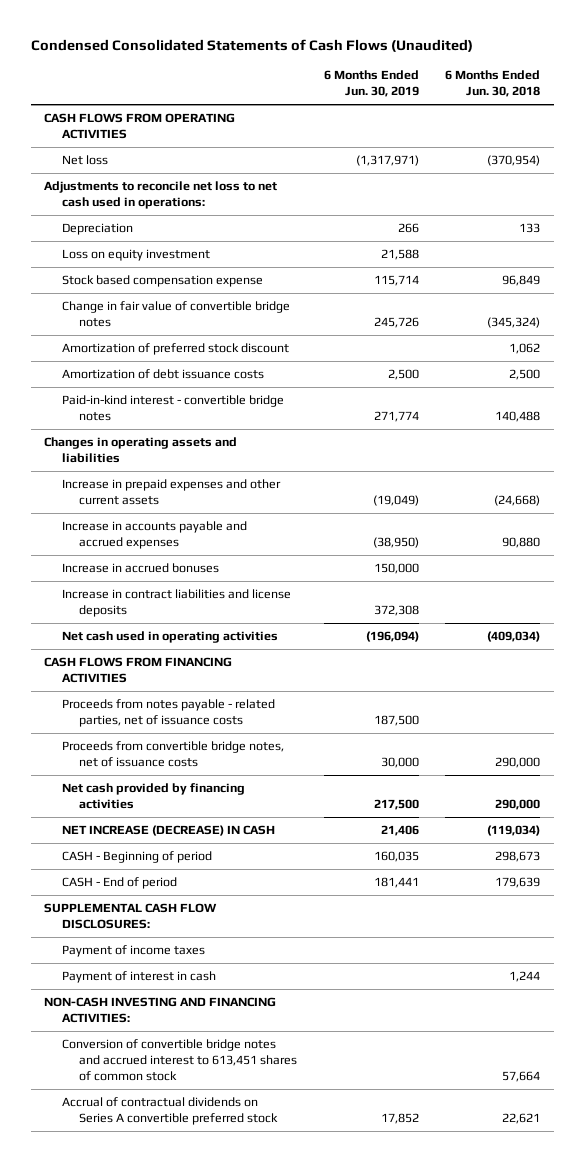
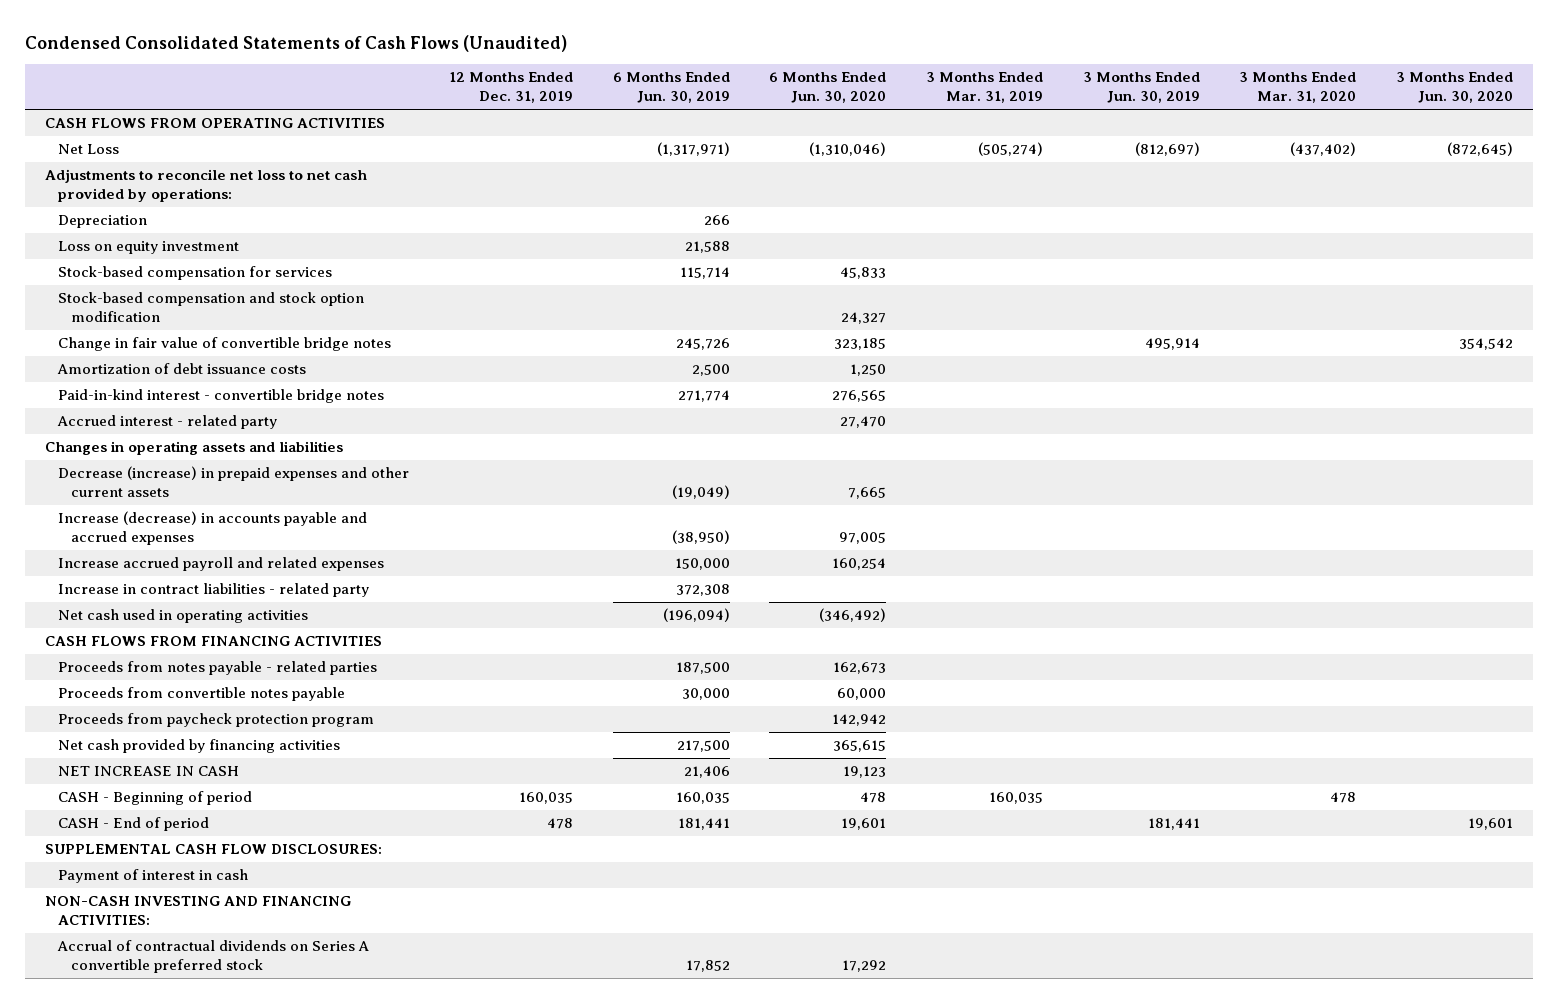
[445,70,541,98] 6 Months Ended Jun. 30, 2018 -> none
none -> [448,72,573,104] 12 Months Ended Dec. 31, 2019
none -> [769,72,887,104] 6 Months Ended Jun. 30, 2020
none -> [925,72,1043,104] 3 Months Ended Mar. 31, 2019
none -> [1082,72,1200,104] 3 Months Ended Jun. 30, 2019
none -> [1239,72,1357,104] 3 Months Ended Mar. 31, 2020
none -> [1395,72,1513,104] 3 Months Ended Jun. 30, 2020
[61,154,108,165] Net loss -> [58,144,120,155] Net Loss
[43,180,277,209] Adjustments to reconcile net loss to net cash used in operations: -> [45,169,368,203] Adjustments to reconcile net loss to net cash provided by operations:
[61,274,263,287] Stock based compensation expense -> [58,266,333,281] Stock-based compensation for services
none -> [58,292,365,323] Stock-based compensation and stock option modification
[61,342,289,355] Amortization of preferred stock discount -> none
none -> [57,415,278,430] Accrued interest - related party
[61,562,219,573] Increase in accrued bonuses -> none
[61,478,281,505] Increase in prepaid expenses and other current assets -> [58,466,410,498] Decrease (increase) in prepaid expenses and other current assets
[61,520,247,549] Increase in accounts payable and accrued expenses -> [58,511,368,546] Increase (decrease) in accounts payable and accrued expenses
none -> [58,557,385,572] Increase accrued payroll and related expenses
[61,588,291,617] Increase in contract liabilities and license deposits -> [58,583,370,598] Increase in contract liabilities - related party
[61,698,275,727] Proceeds from notes payable - related parties, net of issuance costs -> [58,661,378,676] Proceeds from notes payable - related parties
[61,740,284,767] Proceeds from convertible bridge notes, net of issuance costs -> [58,687,346,702] Proceeds from convertible notes payable
none -> [58,713,375,728] Proceeds from paycheck protection program
[61,824,275,836] NET INCREASE (DECREASE) IN CASH -> [58,766,240,777] NET INCREASE IN CASH
[61,944,205,957] Payment of income taxes -> none
[61,1038,298,1082] Conversion of convertible bridge notes and accrued interest to 613,451 shares of common stock -> none

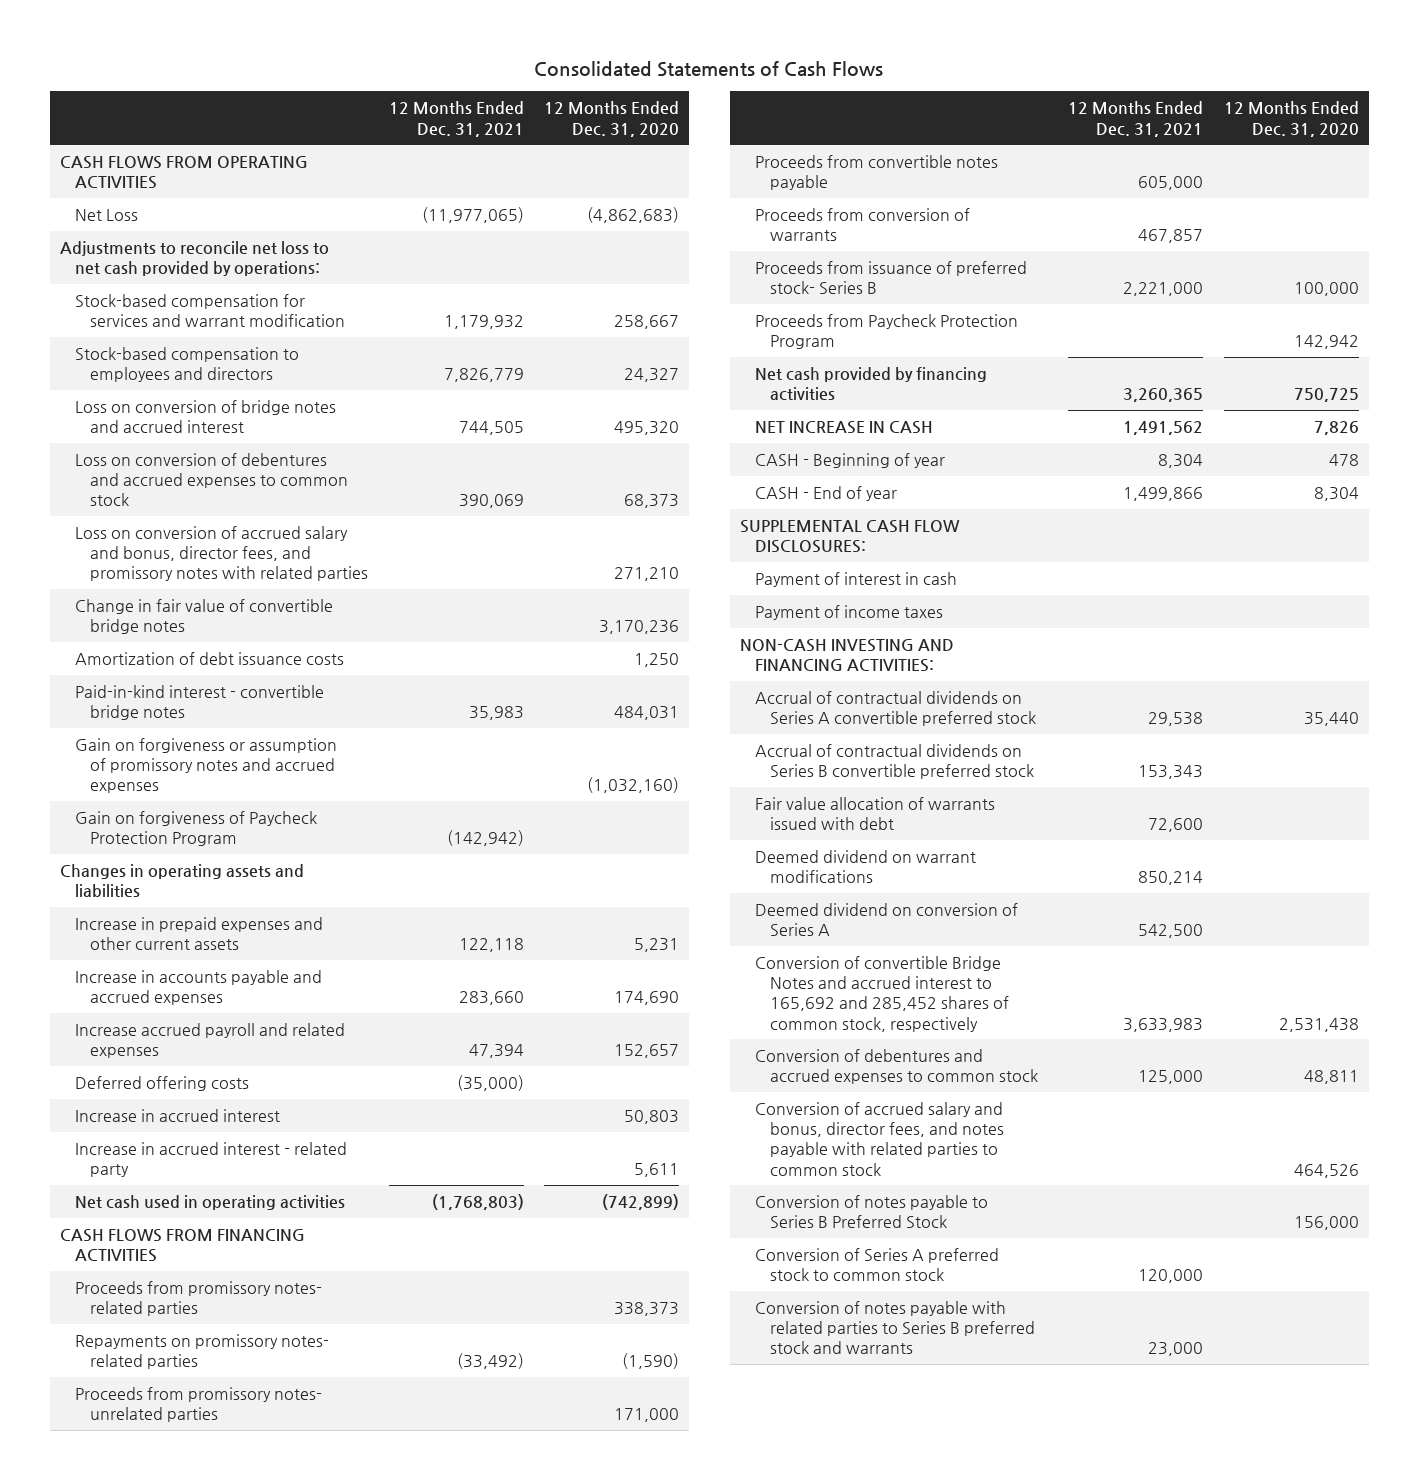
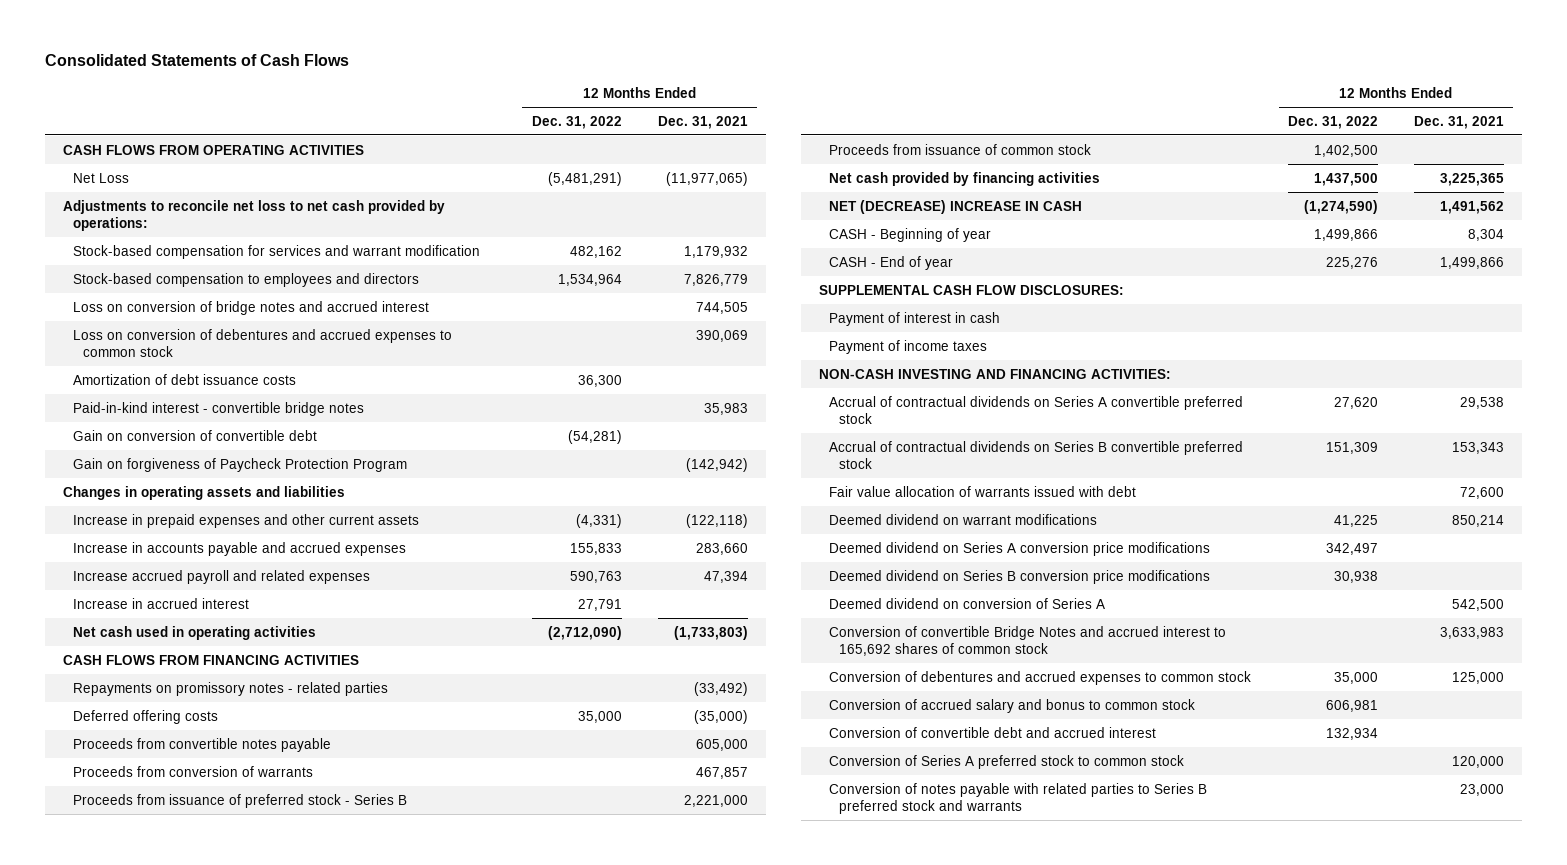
[544,101,680,137] 12 Months Ended Dec. 31, 2020 -> none
none -> [531,115,622,129] Dec. 31, 2022
[75,526,369,582] Loss on conversion of accrued salary and bonus, director fees, and promissory notes with related parties -> none
[75,599,334,635] Change in fair value of convertible bridge notes -> none
[75,738,338,794] Gain on forgiveness or assumption of promissory notes and accrued expenses -> none
none -> [72,429,317,441] Gain on conversion of convertible debt
[458,938,524,953] 122,118 -> [686,513,749,528] (122,118)
[75,1142,348,1178] Increase in accrued interest - related party -> none
[431,1194,524,1211] (1,768,803) -> [674,625,749,640] (1,733,803)
[75,1281,323,1317] Proceeds from promissory notes- related parties -> none
[75,1387,323,1423] Proceeds from promissory notes- unrelated parties -> none
[75,1334,330,1370] Repayments on promissory notes- related parties -> [72,681,388,696] Repayments on promissory notes - related parties
[75,1076,250,1092] Deferred offering costs -> [72,709,218,724] Deferred offering costs
[754,314,1018,350] Proceeds from Paycheck Protection Program -> none
[754,261,1027,295] Proceeds from issuance of preferred stock- Series B -> [72,793,407,808] Proceeds from issuance of preferred stock - Series B
none -> [829,143,1092,155] Proceeds from issuance of common stock
[1123,388,1204,403] 3,260,365 -> [1440,172,1505,186] 3,225,365
[754,421,933,435] NET INCREASE IN CASH -> [829,199,1083,214] NET (DECREASE) INCREASE IN CASH
none -> [829,541,1211,556] Deemed dividend on Series A conversion price modifications
none -> [829,569,1211,584] Deemed dividend on Series B conversion price modifications
[754,956,1009,1032] Conversion of convertible Bridge Notes and accrued interest to 165,692 and 285,452 shares of common stock, respectively -> [829,625,1227,656] Conversion of convertible Bridge Notes and accrued interest to 165,692 shares of common stock
[754,1195,988,1229] Conversion of notes payable to Series B Preferred Stock -> none
[754,1102,1004,1176] Conversion of accrued salary and bonus, director fees, and notes payable with related parties to common stock -> [829,698,1196,713] Conversion of accrued salary and bonus to common stock
none -> [829,726,1157,738] Conversion of convertible debt and accrued interest

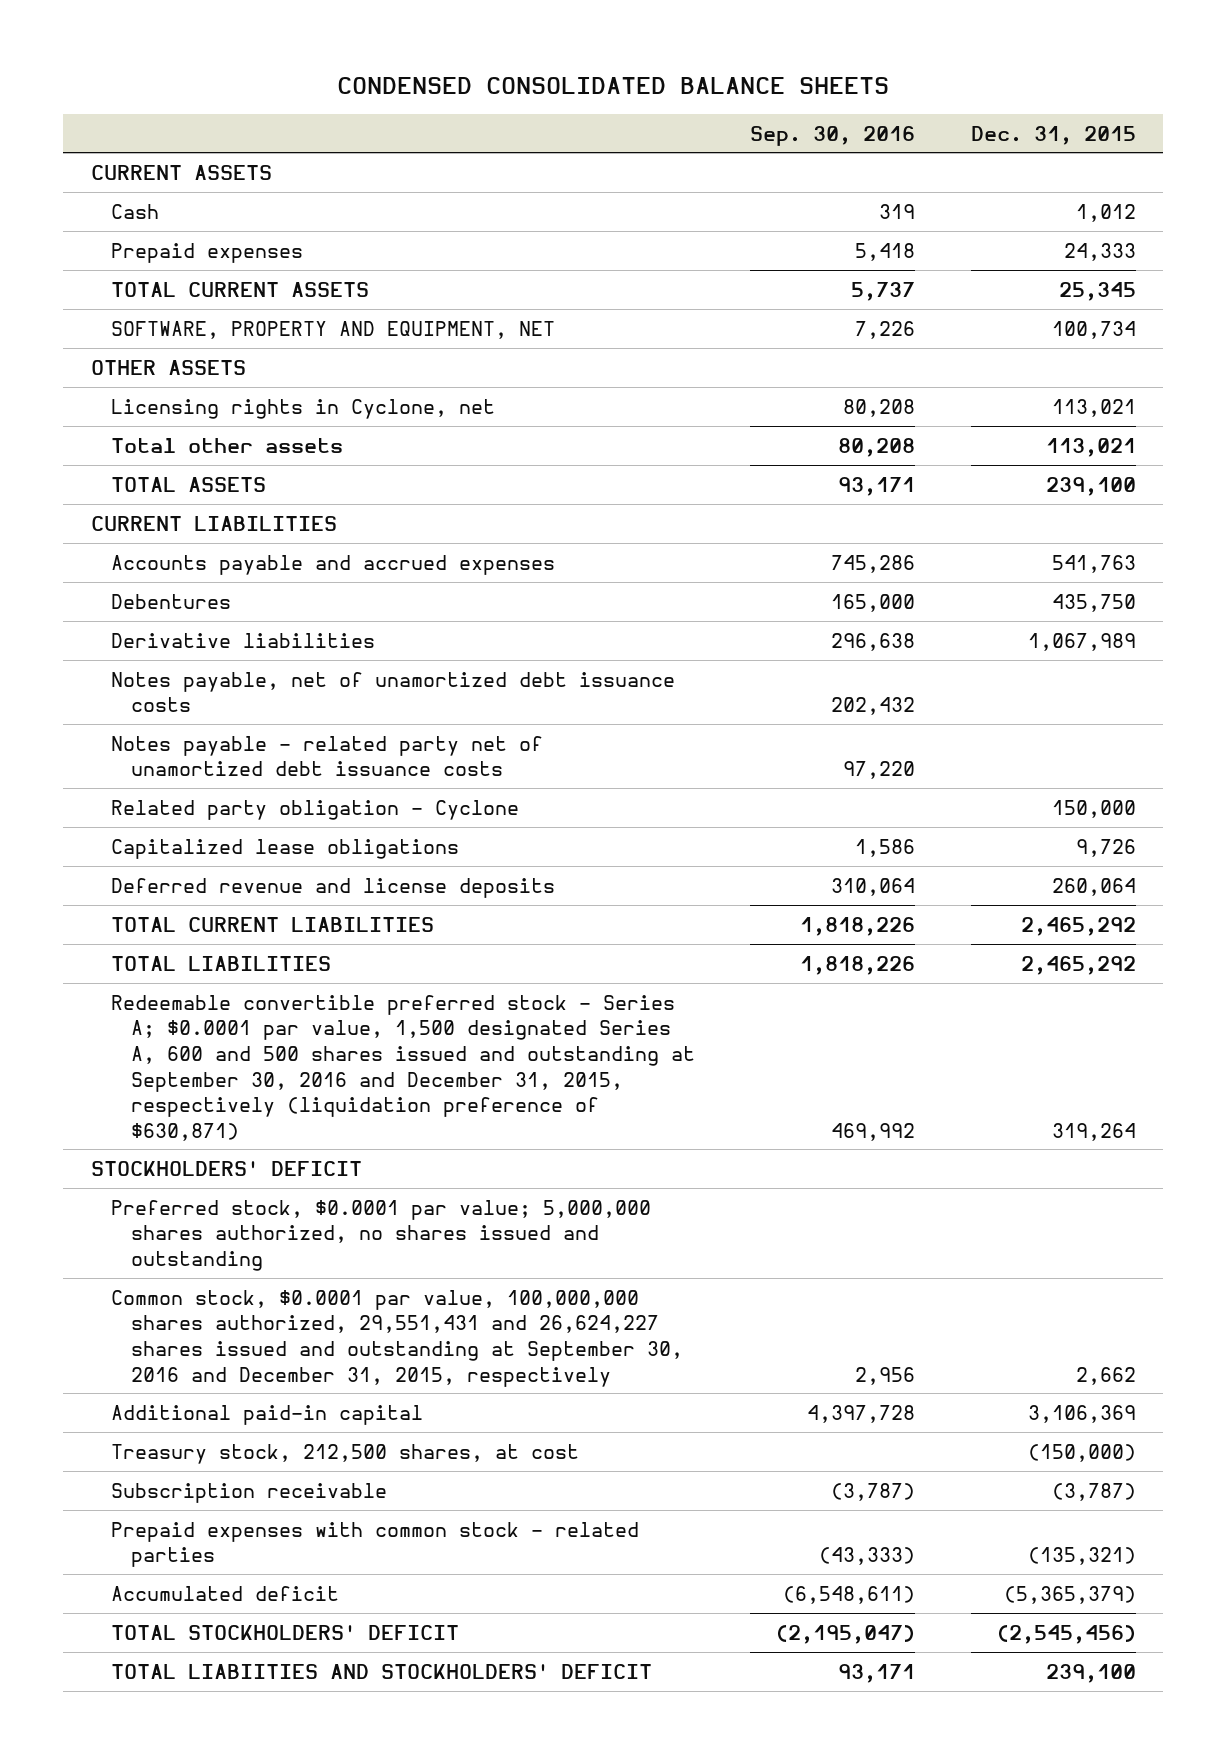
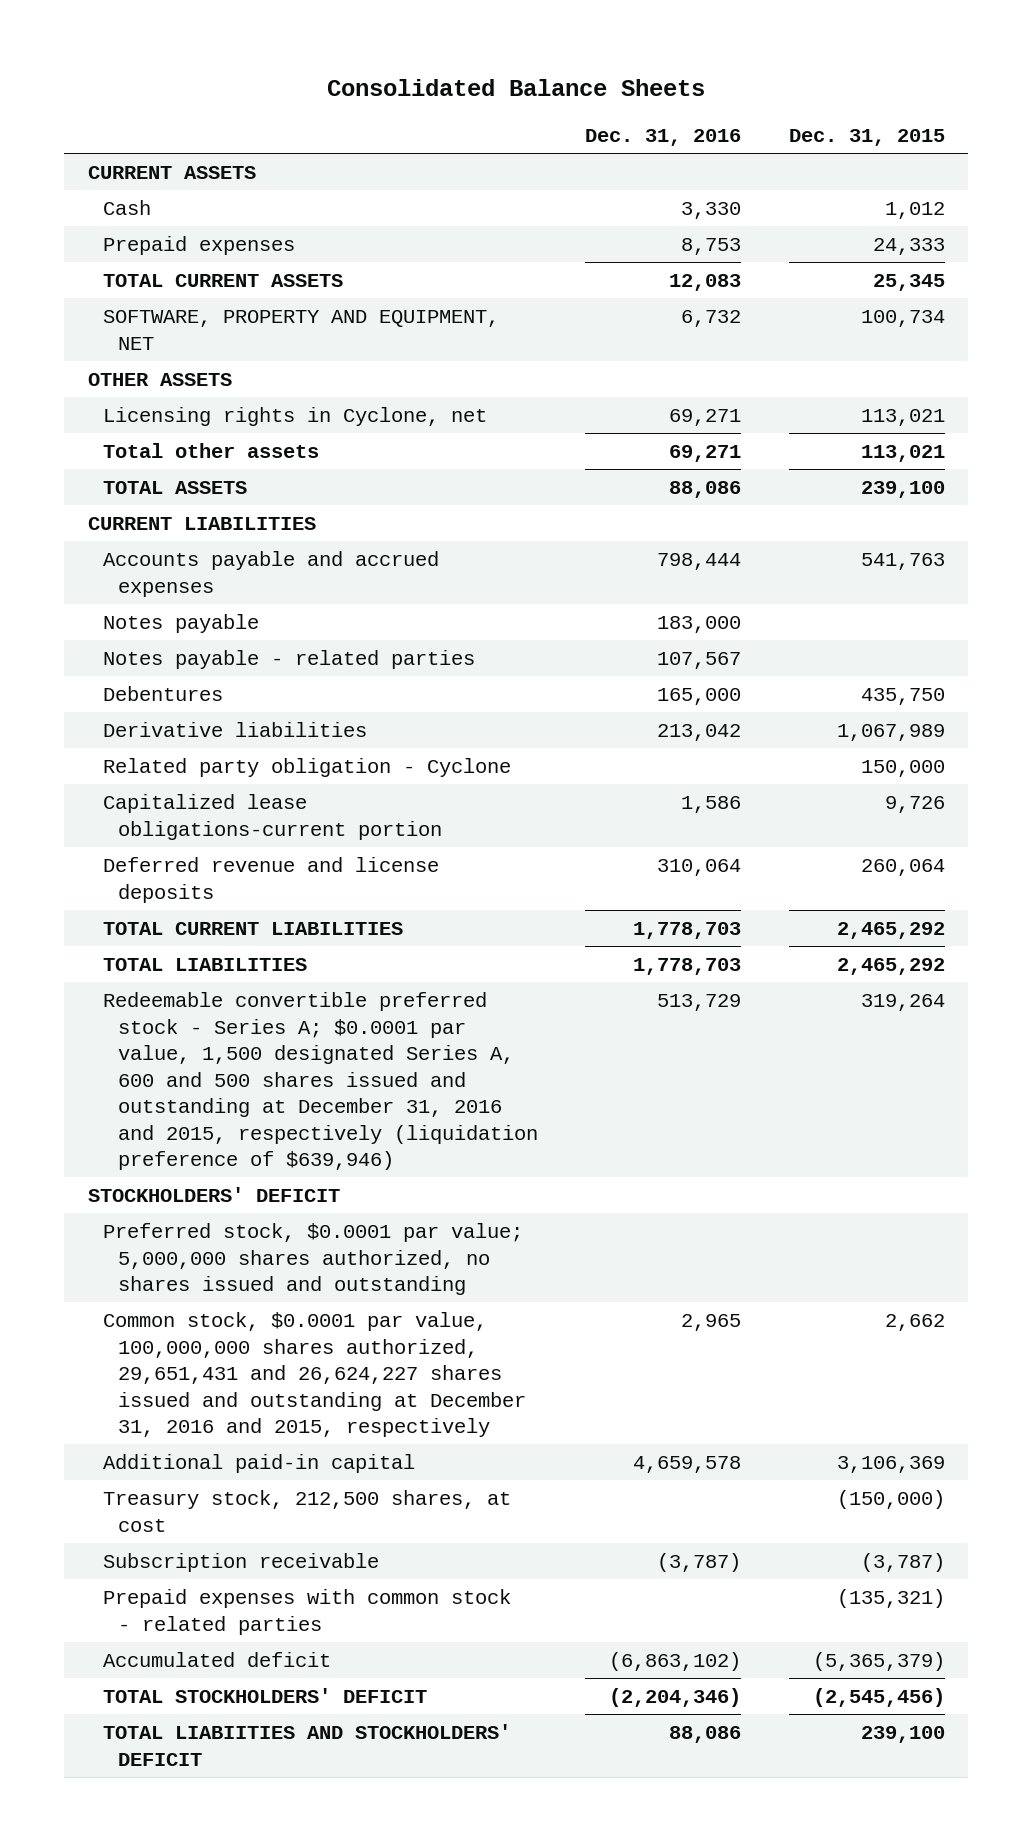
[337,76,890,94] CONDENSED CONSOLIDATED BALANCE SHEETS -> [327,79,706,97] Consolidated Balance Sheets
[750,125,916,146] Sep. 30, 2016 -> none
none -> [585,129,742,147] Dec. 31, 2016
none -> [102,614,259,634] Notes payable
none -> [102,650,475,670] Notes payable - related parties
[110,671,675,713] Notes payable, net of unamortized debt issuance costs -> none
[110,735,543,777] Notes payable - related party net of unamortized debt issuance costs -> none
[110,838,459,859] Capitalized lease obligations -> [102,794,443,840] Capitalized lease obligations-current portion
[110,994,695,1141] Redeemable convertible preferred stock - Series A; $0.0001 par value, 1,500 designated Series A, 600 and 500 shares issued and outstanding at September 30, 2016 and December 31, 2015, respectively (liquidation preference of $630,871) -> [102,992,539,1171] Redeemable convertible preferred stock - Series A; $0.0001 par value, 1,500 designated Series A, 600 and 500 shares issued and outstanding at December 31, 2016 and 2015, respectively (liquidation preference of $639,946)
[110,1289,683,1387] Common stock, $0.0001 par value, 100,000,000 shares authorized, 29,551,431 and 26,624,227 shares issued and outstanding at September 30, 2016 and December 31, 2015, respectively -> [102,1312,527,1438] Common stock, $0.0001 par value, 100,000,000 shares authorized, 29,651,431 and 26,624,227 shares issued and outstanding at December 31, 2016 and 2015, respectively

